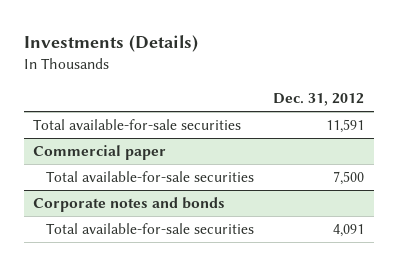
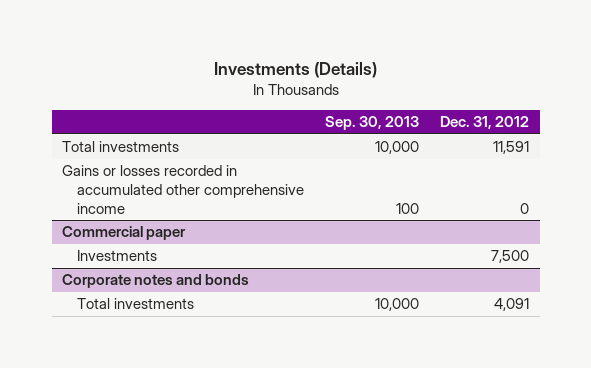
none -> [324,116,419,131] Sep. 30, 2013
[33,119,242,131] Total available-for-sale securities -> [62,141,180,153] Total investments
none -> [62,165,304,214] Gains or losses recorded in accumulated other comprehensive income
[45,171,254,183] Total available-for-sale securities -> [76,250,157,262] Investments
[45,223,254,235] Total available-for-sale securities -> [76,298,194,310] Total investments

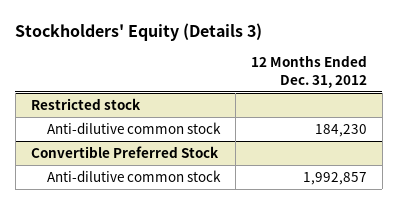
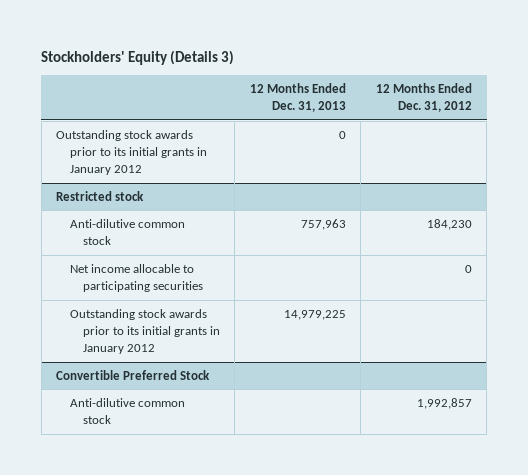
none -> [249,83,346,113] 12 Months Ended Dec. 31, 2013
none -> [56,130,207,176] Outstanding stock awards prior to its initial grants in January 2012
none -> [69,264,203,293] Net income allocable to participating securities
none -> [69,309,220,355] Outstanding stock awards prior to its initial grants in January 2012

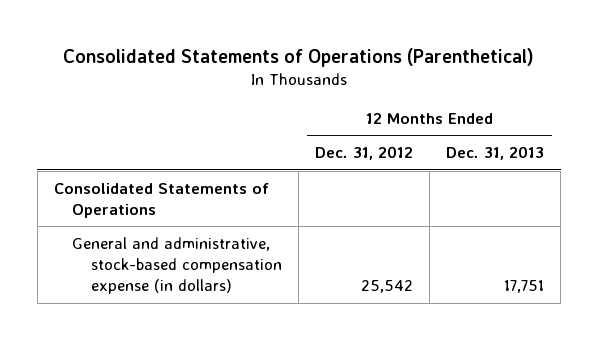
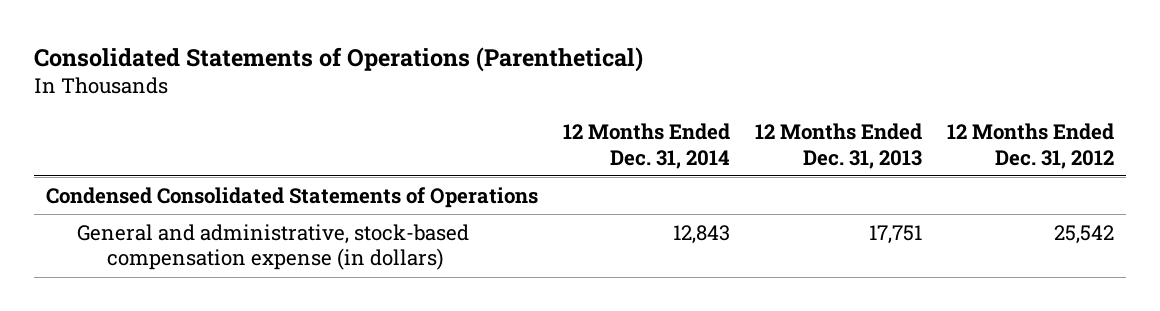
none -> [563,123,731,169] 12 Months Ended Dec. 31, 2014
[53,182,269,218] Consolidated Statements of Operations -> [46,186,539,208] Condensed Consolidated Statements of Operations

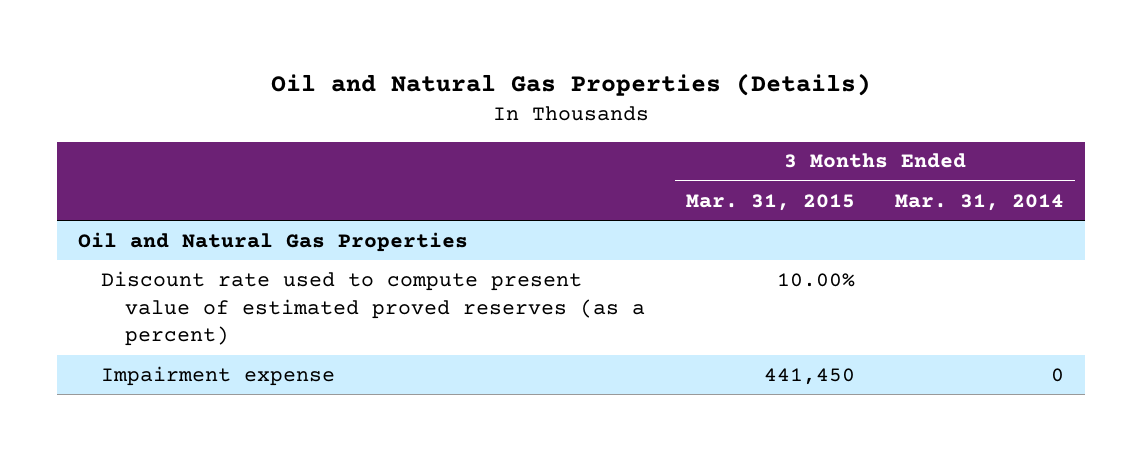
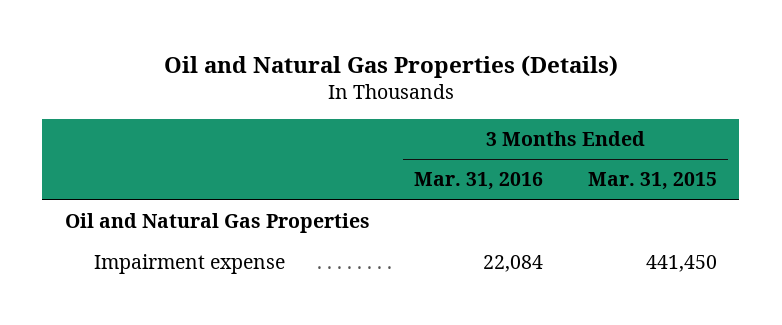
[895,193,1065,211] Mar. 31, 2014 -> none
none -> [414,172,544,191] Mar. 31, 2016
[101,270,645,347] Discount rate used to compute present value of estimated proved reserves (as a percent) -> none

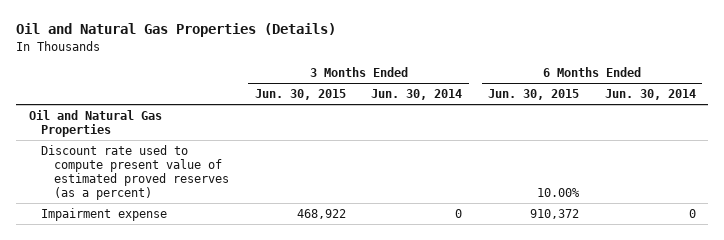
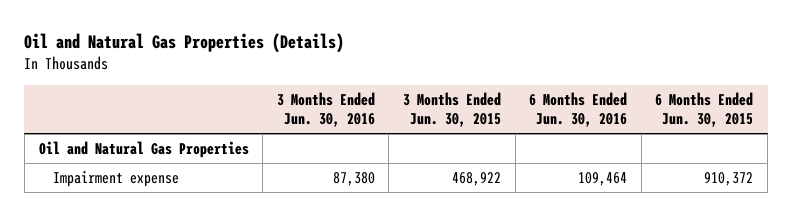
[371,89,463,101] Jun. 30, 2014 -> none
[604,89,696,101] Jun. 30, 2014 -> none
none -> [276,91,375,128] 3 Months Ended Jun. 30, 2016
none -> [529,91,628,128] 6 Months Ended Jun. 30, 2016
[41,144,230,200] Discount rate used to compute present value of estimated proved reserves (as a percent) -> none

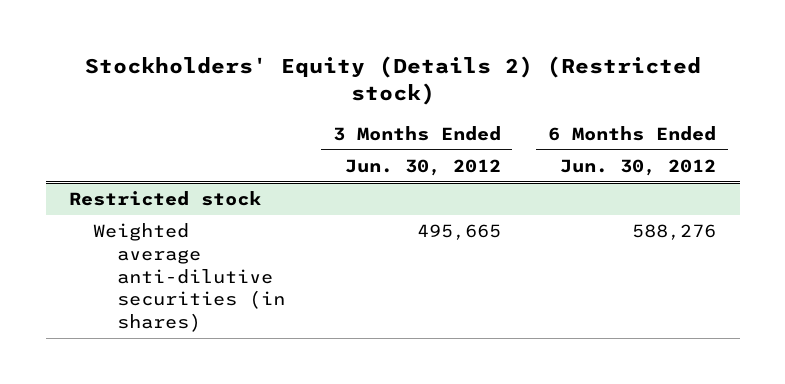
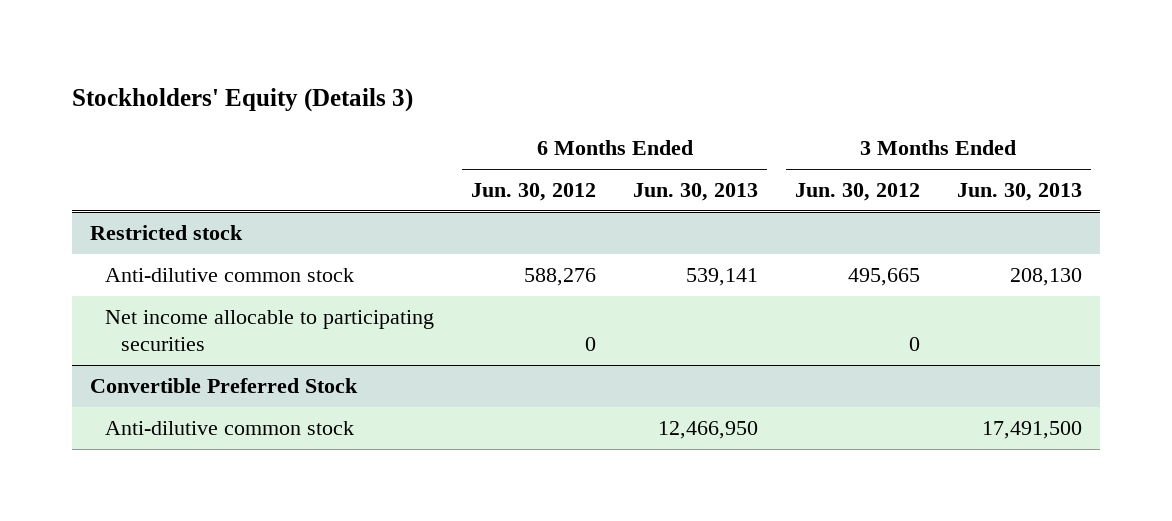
[84,55,701,106] Stockholders' Equity (Details 2) (Restricted stock) -> [71,87,413,112] Stockholders' Equity (Details 3)
none -> [633,183,759,202] Jun. 30, 2013
none -> [956,183,1082,202] Jun. 30, 2013
[93,223,286,332] Weighted average anti-dilutive securities (in shares) -> [105,267,355,282] Anti-dilutive common stock
none -> [105,309,435,352] Net income allocable to participating securities
none -> [90,377,359,393] Convertible Preferred Stock
none -> [105,420,355,435] Anti-dilutive common stock

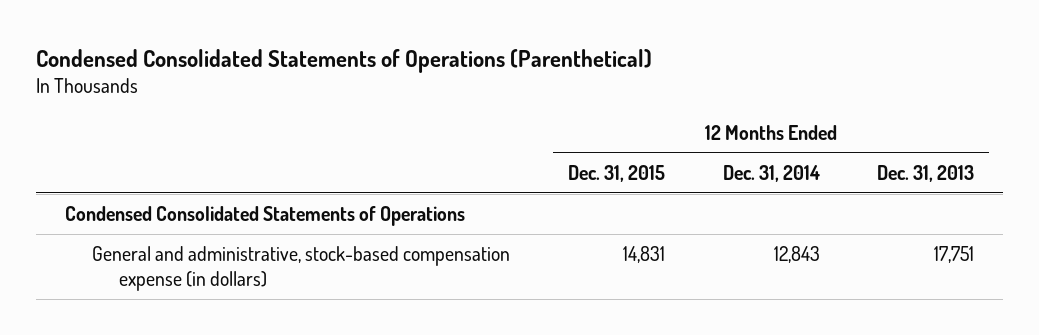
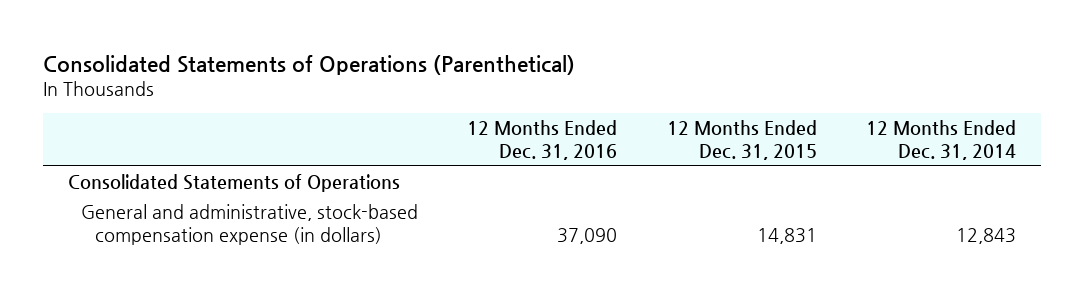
[36,48,653,73] Condensed Consolidated Statements of Operations (Parenthetical) -> [42,54,575,75] Consolidated Statements of Operations (Parenthetical)
[877,164,975,182] Dec. 31, 2013 -> none
none -> [467,120,618,161] 12 Months Ended Dec. 31, 2016
[65,206,466,227] Condensed Consolidated Statements of Operations -> [67,174,400,193] Consolidated Statements of Operations

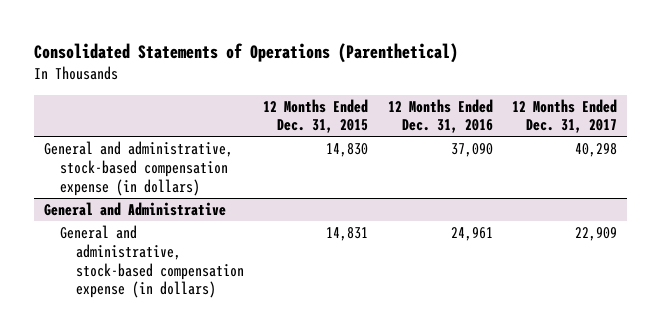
[866,120,1017,161] 12 Months Ended Dec. 31, 2014 -> none
none -> [512,98,618,134] 12 Months Ended Dec. 31, 2017
[67,174,400,193] Consolidated Statements of Operations -> none
[756,227,817,244] 14,831 -> [326,142,369,157] 14,830
none -> [43,201,226,216] General and Administrative
none -> [59,224,244,299] General and administrative, stock-based compensation expense (in dollars)

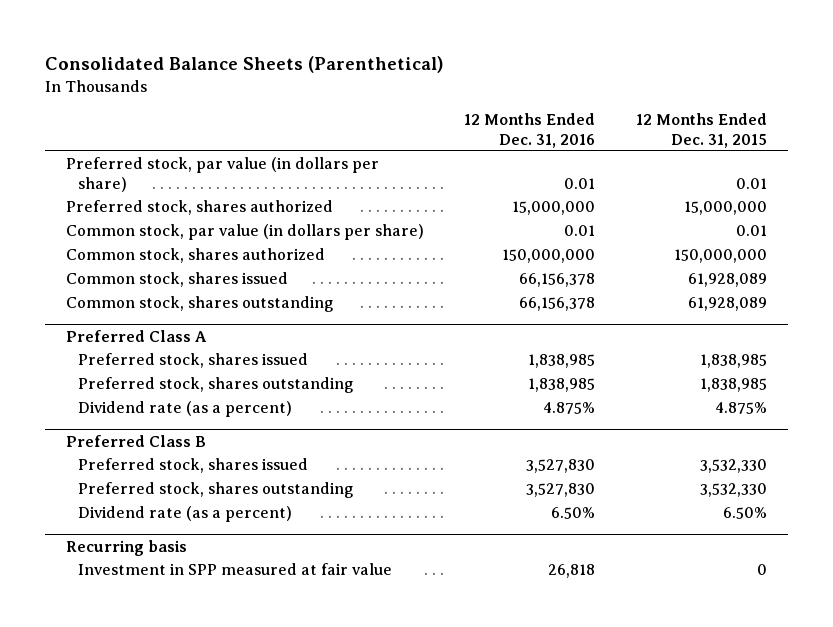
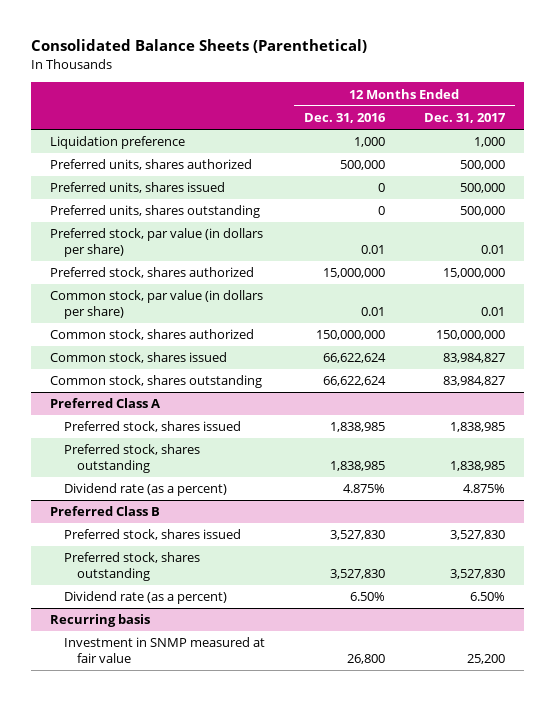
[636,113,768,148] 12 Months Ended Dec. 31, 2015 -> none
none -> [423,113,506,124] Dec. 31, 2017
none -> [50,136,186,150] Liquidation preference
none -> [50,159,253,171] Preferred units, shares authorized
none -> [50,182,226,194] Preferred units, shares issued
none -> [50,205,261,219] Preferred units, shares outstanding
[519,273,596,288] 66,156,378 -> [322,353,386,364] 66,622,624
[519,297,596,312] 66,156,378 -> [322,376,386,387] 66,622,624
[77,563,392,576] Investment in SPP measured at fair value -> [63,637,265,664] Investment in SNMP measured at fair value
[548,564,596,579] 26,818 -> [346,654,385,665] 26,800

